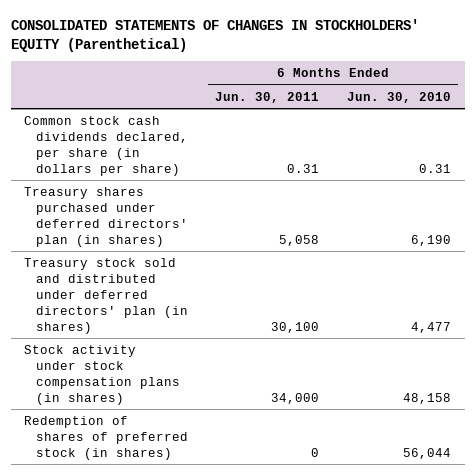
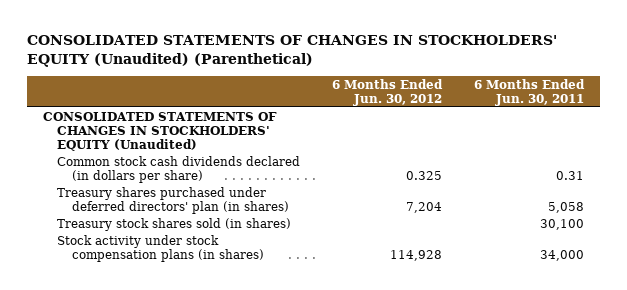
[10,18,419,53] CONSOLIDATED STATEMENTS OF CHANGES IN STOCKHOLDERS' EQUITY (Parenthetical) -> [26,35,557,67] CONSOLIDATED STATEMENTS OF CHANGES IN STOCKHOLDERS' EQUITY (Unaudited) (Parenthetical)
[346,91,451,103] Jun. 30, 2010 -> none
none -> [332,78,444,106] 6 Months Ended Jun. 30, 2012
none -> [42,111,277,151] CONSOLIDATED STATEMENTS OF CHANGES IN STOCKHOLDERS' EQUITY (Unaudited)
[24,115,188,176] Common stock cash dividends declared, per share (in dollars per share) -> [57,155,301,183] Common stock cash dividends declared (in dollars per share)
[24,257,188,334] Treasury stock sold and distributed under deferred directors' plan (in shares) -> none
none -> [57,217,292,231] Treasury stock shares sold (in shares)
[24,415,188,460] Redemption of shares of preferred stock (in shares) -> none

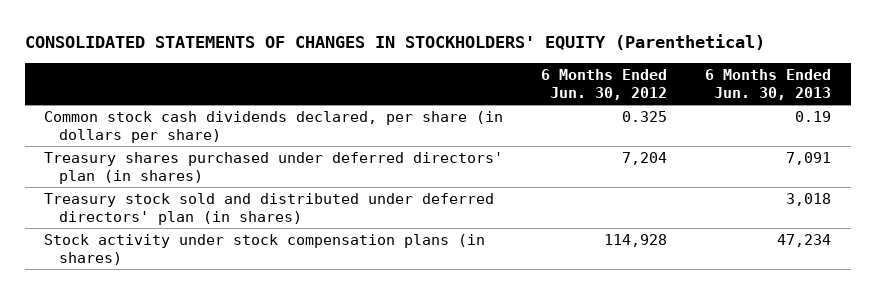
[26,35,557,67] CONSOLIDATED STATEMENTS OF CHANGES IN STOCKHOLDERS' EQUITY (Unaudited) (Parenthetical) -> [24,33,765,50] CONSOLIDATED STATEMENTS OF CHANGES IN STOCKHOLDERS' EQUITY (Parenthetical)
[474,78,586,106] 6 Months Ended Jun. 30, 2011 -> none
none -> [705,68,832,100] 6 Months Ended Jun. 30, 2013
[42,111,277,151] CONSOLIDATED STATEMENTS OF CHANGES IN STOCKHOLDERS' EQUITY (Unaudited) -> none
[57,155,301,183] Common stock cash dividends declared (in dollars per share) -> [43,111,503,144] Common stock cash dividends declared, per share (in dollars per share)
[57,217,292,231] Treasury stock shares sold (in shares) -> none
none -> [43,193,494,226] Treasury stock sold and distributed under deferred directors' plan (in shares)

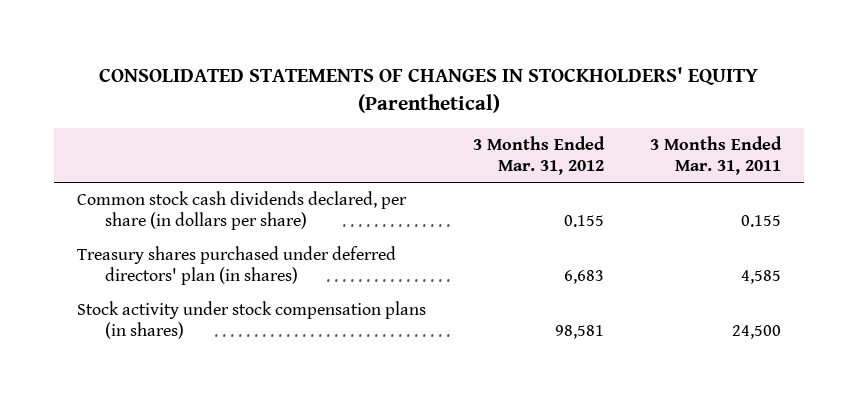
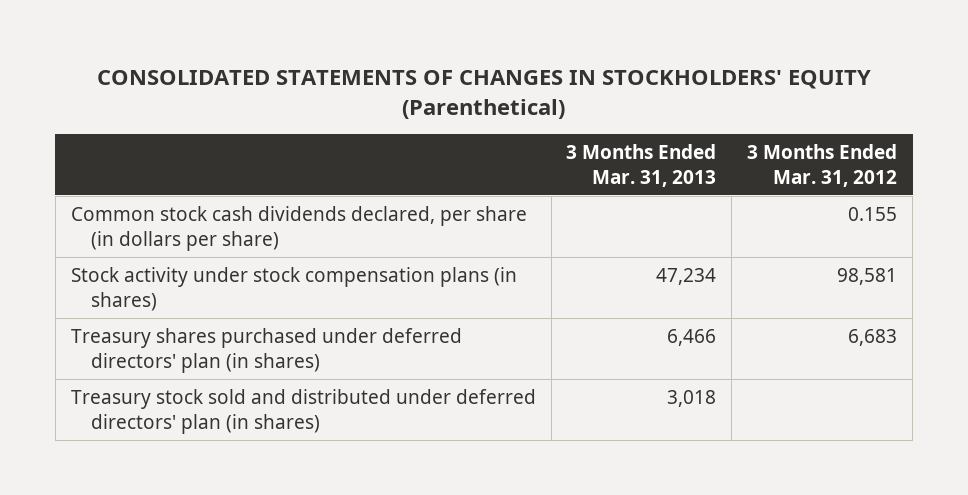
[649,135,782,176] 3 Months Ended Mar. 31, 2011 -> none
none -> [566,144,717,187] 3 Months Ended Mar. 31, 2013
[77,246,397,286] Treasury shares purchased under deferred directors' plan (in shares) -> [70,327,462,373] Treasury shares purchased under deferred directors' plan (in shares)
none -> [70,388,536,434] Treasury stock sold and distributed under deferred directors' plan (in shares)

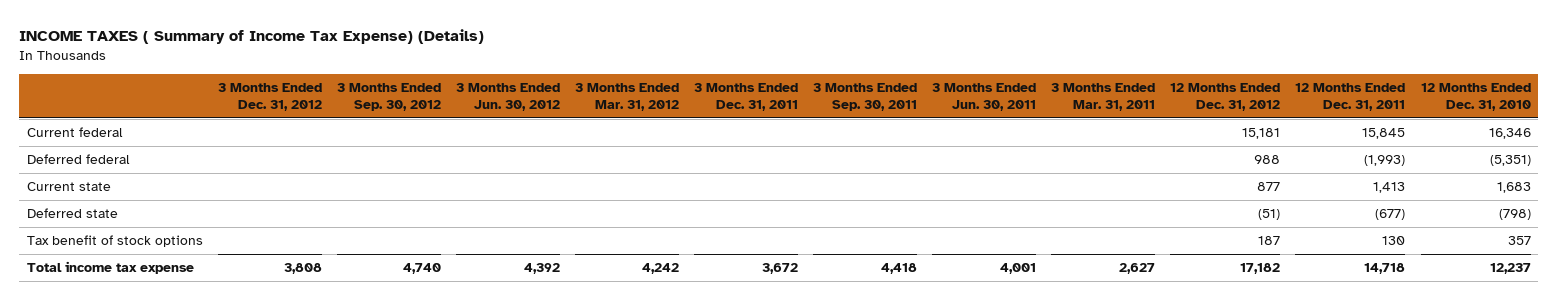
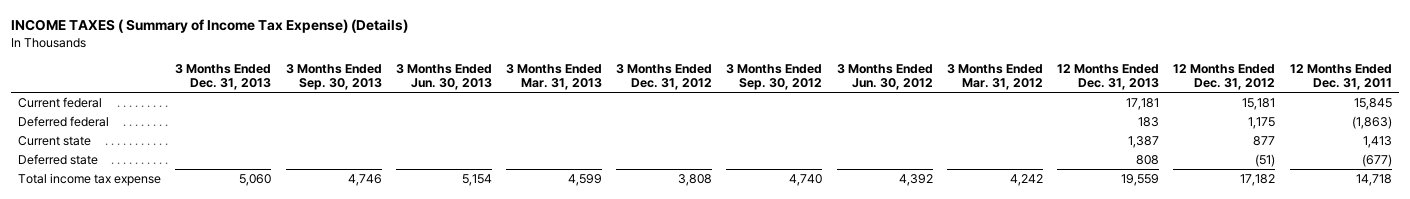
[694,83,799,111] 3 Months Ended Dec. 31, 2011 -> none
[813,83,918,111] 3 Months Ended Sep. 30, 2011 -> none
[932,83,1037,111] 3 Months Ended Jun. 30, 2011 -> none
[1051,83,1156,111] 3 Months Ended Mar. 31, 2011 -> none
[1420,83,1531,111] 12 Months Ended Dec. 31, 2010 -> none
none -> [175,63,272,91] 3 Months Ended Dec. 31, 2013
none -> [285,63,382,91] 3 Months Ended Sep. 30, 2013
none -> [395,63,492,91] 3 Months Ended Jun. 30, 2013
none -> [505,63,602,91] 3 Months Ended Mar. 31, 2013
none -> [1057,63,1160,91] 12 Months Ended Dec. 31, 2013
[1254,155,1281,165] 988 -> [1248,116,1276,129] 1,175
[1364,155,1406,167] (1,993) -> [1351,115,1392,129] (1,863)
[26,235,203,248] Tax benefit of stock options -> none

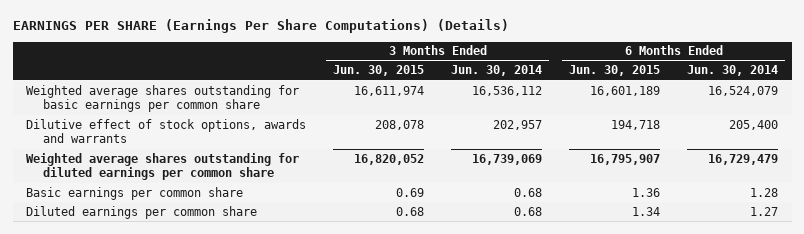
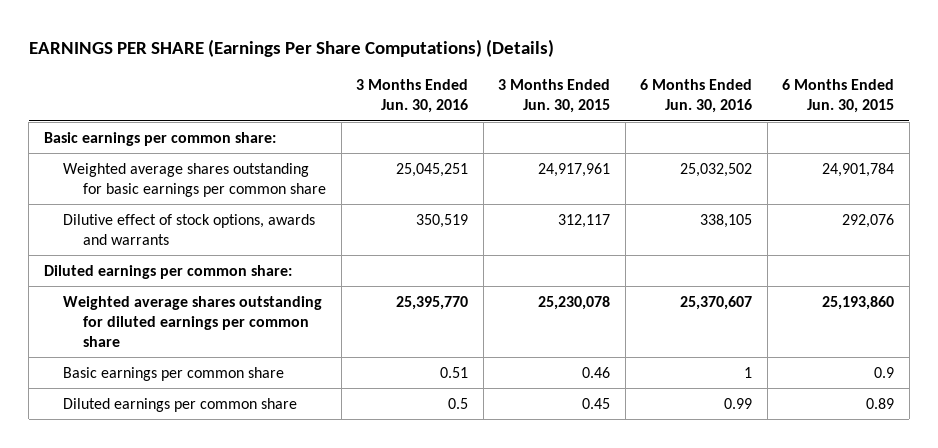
[451,65,543,77] Jun. 30, 2014 -> none
[687,65,779,77] Jun. 30, 2014 -> none
none -> [356,79,469,114] 3 Months Ended Jun. 30, 2016
none -> [640,79,753,114] 6 Months Ended Jun. 30, 2016
none -> [43,131,276,146] Basic earnings per common share:
[354,85,425,96] 16,611,974 -> [538,162,611,177] 24,917,961
[590,85,661,96] 16,601,189 -> [822,162,895,177] 24,901,784
[375,119,425,130] 208,078 -> [558,213,611,228] 312,117
[611,119,661,130] 194,718 -> [842,213,895,228] 292,076
none -> [43,264,292,279] Diluted earnings per common share:
[354,153,425,165] 16,820,052 -> [538,295,611,310] 25,230,078
[590,153,661,165] 16,795,907 -> [822,295,895,310] 25,193,860
[396,187,425,197] 0.69 -> [582,366,611,378] 0.46
[632,187,661,197] 1.36 -> [874,366,895,378] 0.9
[396,206,425,216] 0.68 -> [582,397,611,409] 0.45
[632,206,661,216] 1.34 -> [866,397,895,409] 0.89

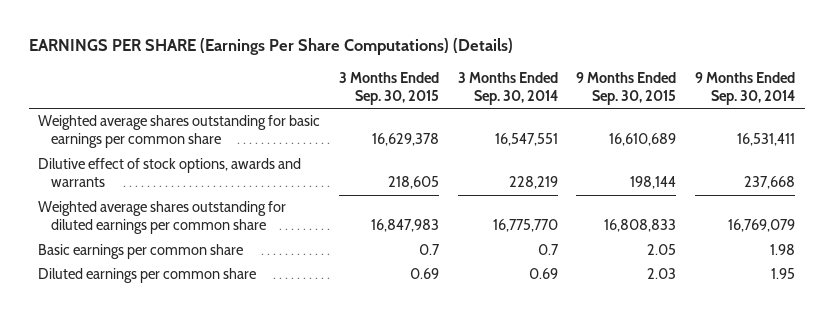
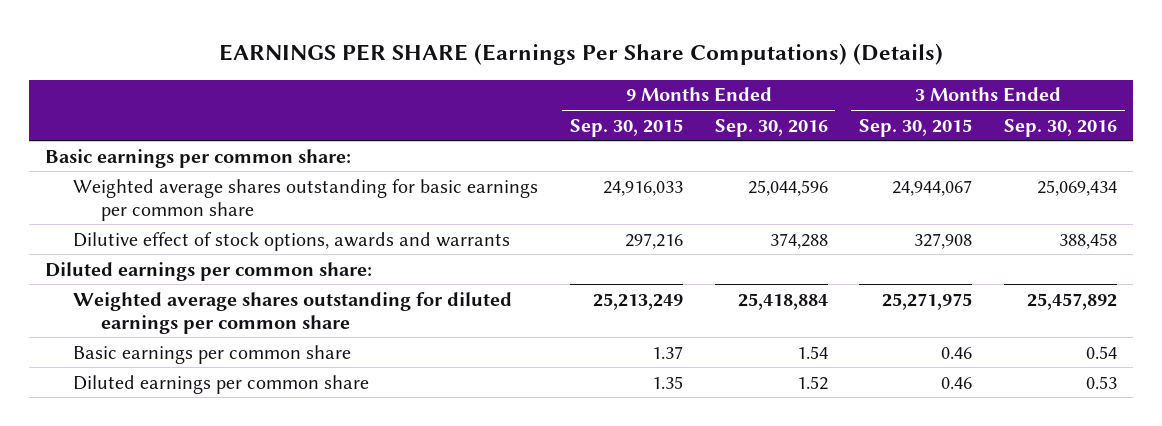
[457,71,558,106] 3 Months Ended Sep. 30, 2014 -> none
[695,71,796,106] 9 Months Ended Sep. 30, 2014 -> none
none -> [714,118,828,137] Sep. 30, 2016
none -> [1003,118,1117,137] Sep. 30, 2016
none -> [44,148,351,168] Basic earnings per common share:
[371,133,439,147] 16,629,378 -> [892,179,973,196] 24,944,067
[609,133,677,147] 16,610,689 -> [602,180,683,196] 24,916,033
[387,176,439,190] 218,605 -> [914,232,973,249] 327,908
[630,176,677,190] 198,144 -> [624,232,683,249] 297,216
none -> [44,261,372,281] Diluted earnings per common share:
[370,219,439,233] 16,847,983 -> [882,292,973,310] 25,271,975
[604,219,677,233] 16,808,833 -> [592,292,683,310] 25,213,249
[418,244,440,256] 0.7 -> [941,346,973,359] 0.46
[647,244,677,256] 2.05 -> [651,345,683,359] 1.37
[409,268,439,280] 0.69 -> [941,376,973,389] 0.46
[647,268,677,280] 2.03 -> [651,375,683,389] 1.35

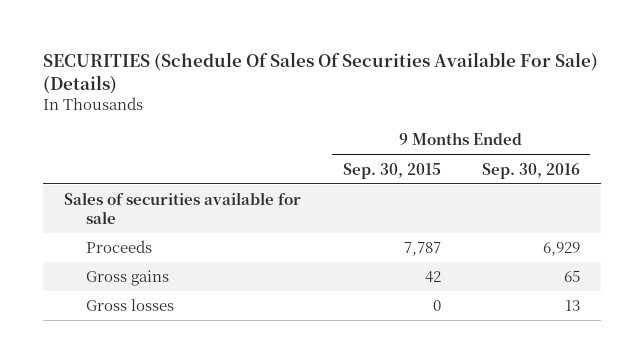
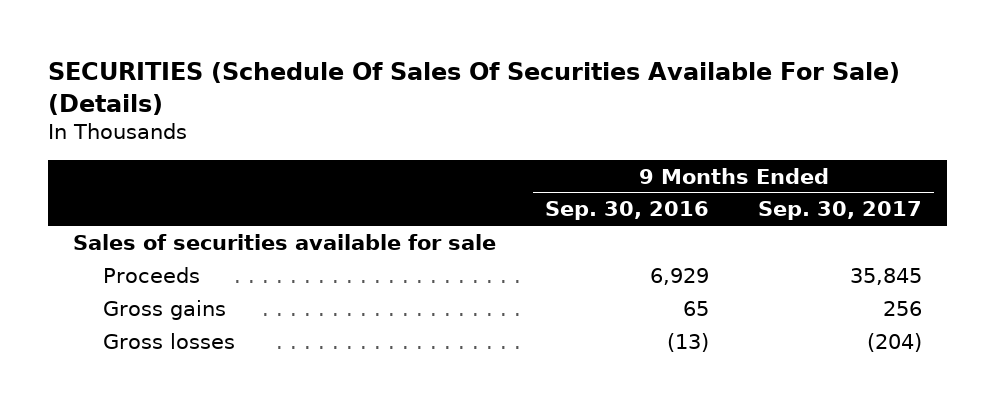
[342,162,441,179] Sep. 30, 2015 -> none
none -> [758,201,923,221] Sep. 30, 2017
[565,300,581,312] 13 -> [667,332,710,352] (13)

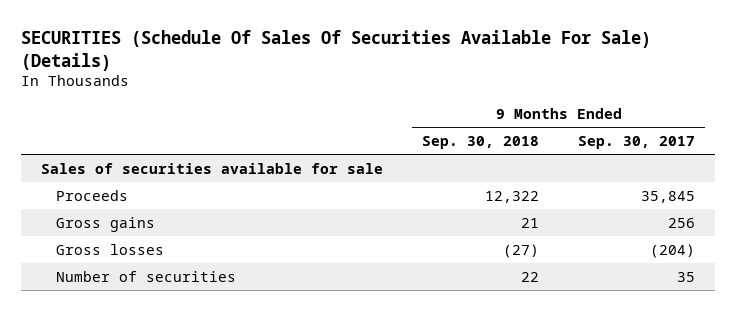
[545,201,710,221] Sep. 30, 2016 -> none
none -> [422,136,540,150] Sep. 30, 2018
none -> [56,270,237,282] Number of securities

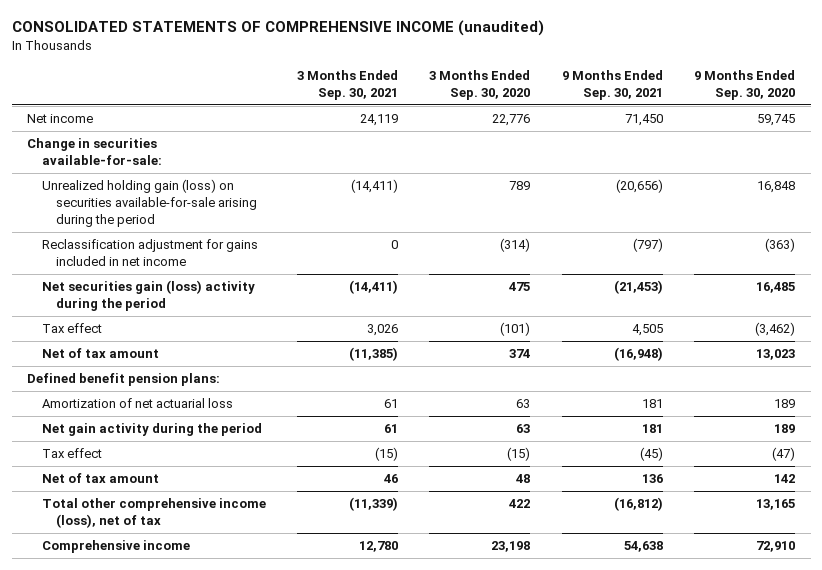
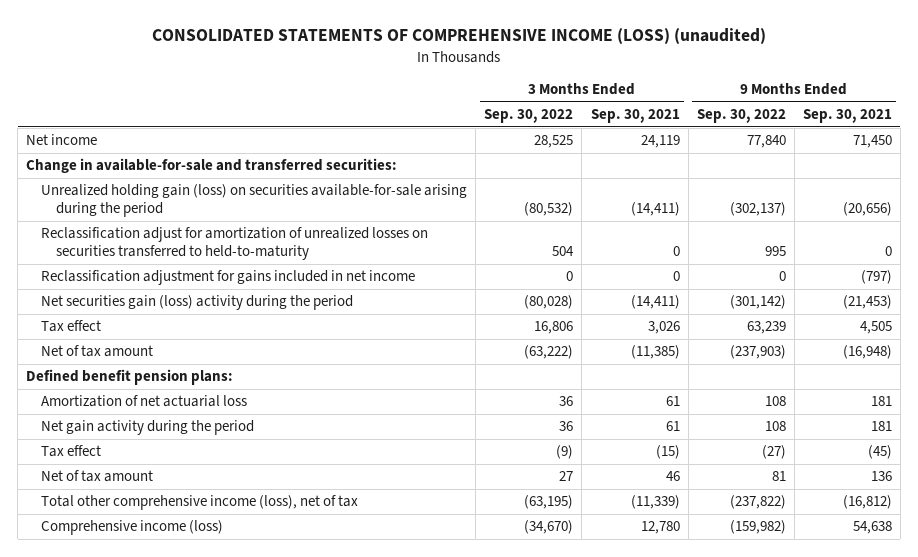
[11,20,544,37] CONSOLIDATED STATEMENTS OF COMPREHENSIVE INCOME (unaudited) -> [151,28,766,45] CONSOLIDATED STATEMENTS OF COMPREHENSIVE INCOME (LOSS) (unaudited)
[429,69,531,100] 3 Months Ended Sep. 30, 2020 -> none
[693,69,795,100] 9 Months Ended Sep. 30, 2020 -> none
none -> [484,109,574,124] Sep. 30, 2022
none -> [696,109,786,124] Sep. 30, 2022
[27,138,162,166] Change in securities available-for-sale: -> [26,158,398,174] Change in available-for-sale and transferred securities:
none -> [41,227,429,261] Reclassification adjust for amortization of unrealized losses on securities transferred to held-to-maturity
[41,540,190,554] Comprehensive income -> [41,520,224,536] Comprehensive income (loss)

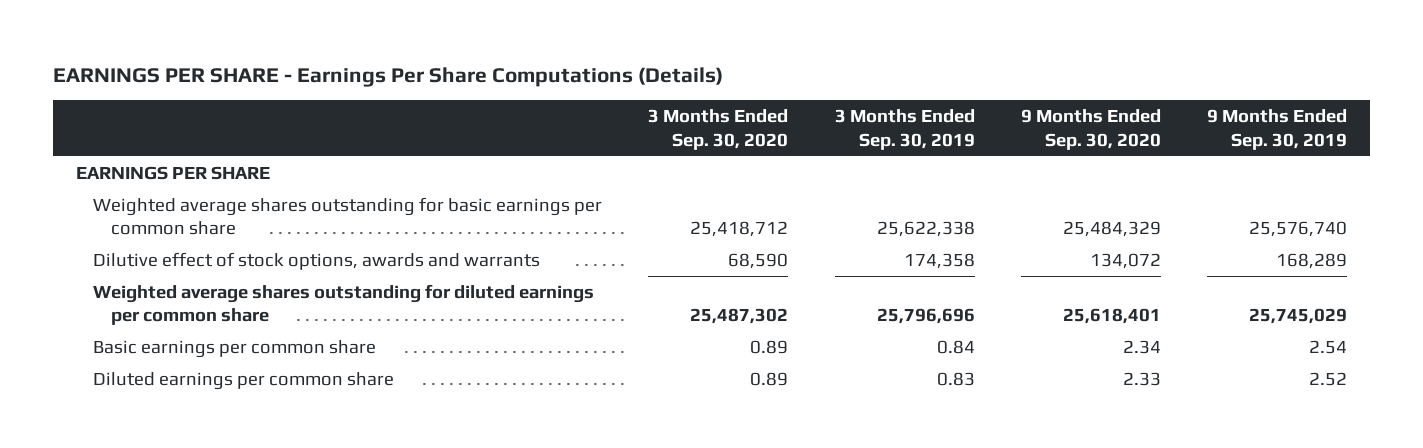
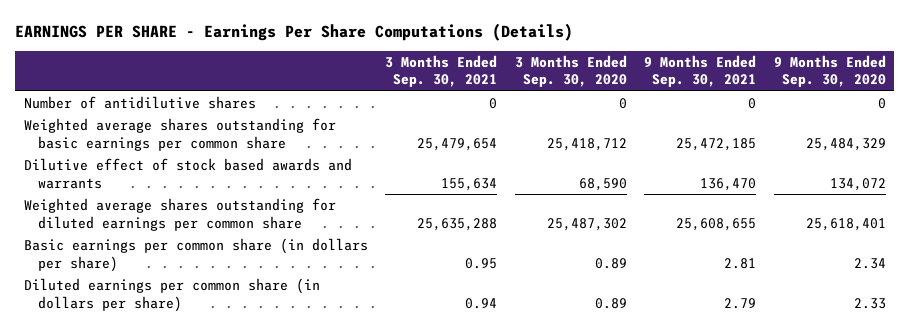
[834,108,975,150] 3 Months Ended Sep. 30, 2019 -> none
[1206,108,1347,150] 9 Months Ended Sep. 30, 2019 -> none
none -> [385,54,498,88] 3 Months Ended Sep. 30, 2021
none -> [644,54,757,88] 9 Months Ended Sep. 30, 2021
[76,165,271,180] EARNINGS PER SHARE -> none
none -> [24,96,257,110] Number of antidilutive shares
[93,251,541,270] Dilutive effect of stock options, awards and warrants -> [24,158,353,189] Dilutive effect of stock based awards and warrants
[93,339,377,358] Basic earnings per common share -> [24,238,369,272] Basic earnings per common share (in dollars per share)
[93,371,395,390] Diluted earnings per common share -> [24,278,321,312] Diluted earnings per common share (in dollars per share)

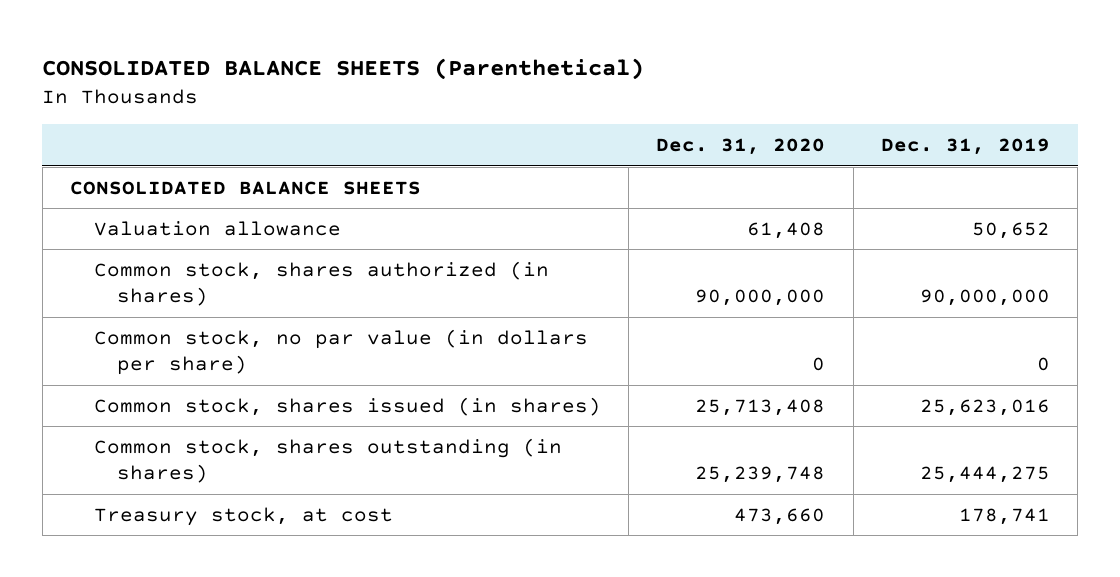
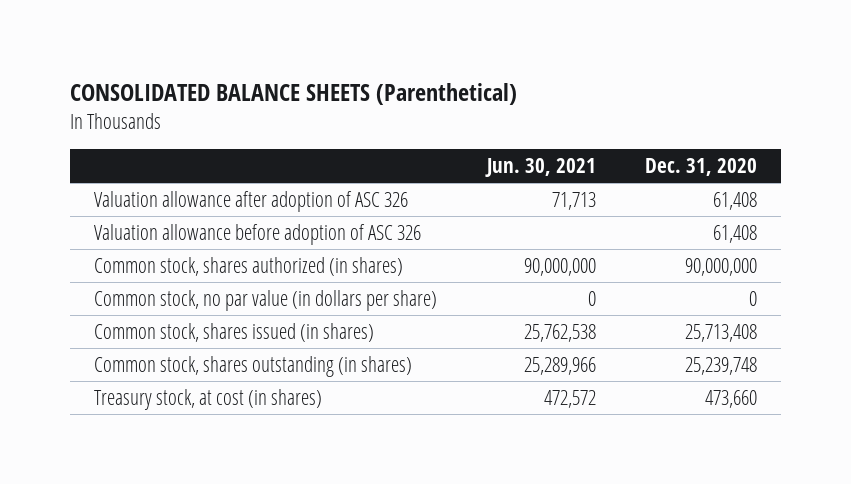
[880,138,1050,156] Dec. 31, 2019 -> none
none -> [484,157,596,177] Jun. 30, 2021
[70,180,422,195] CONSOLIDATED BALANCE SHEETS -> none
none -> [94,190,409,212] Valuation allowance after adoption of ASC 326
[93,220,341,236] Valuation allowance -> [94,223,422,245] Valuation allowance before adoption of ASC 326
[93,506,393,526] Treasury stock, at cost -> [94,388,323,410] Treasury stock, at cost (in shares)

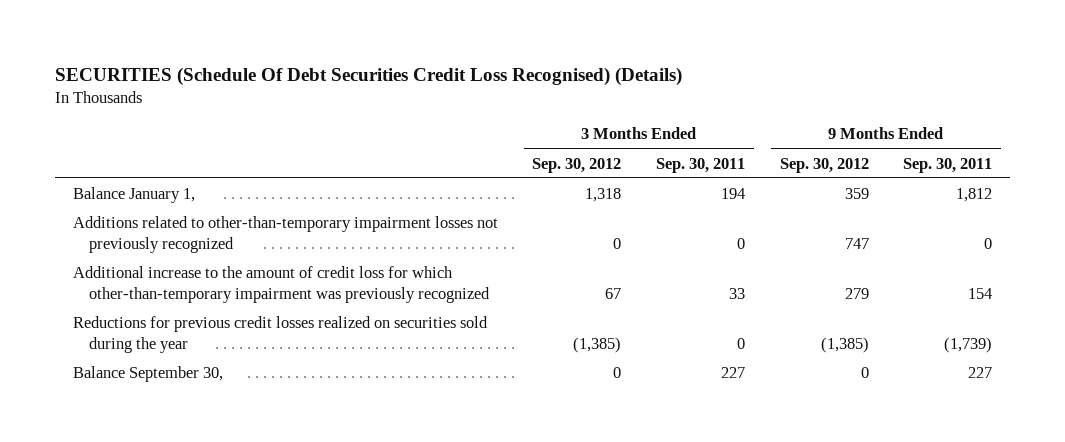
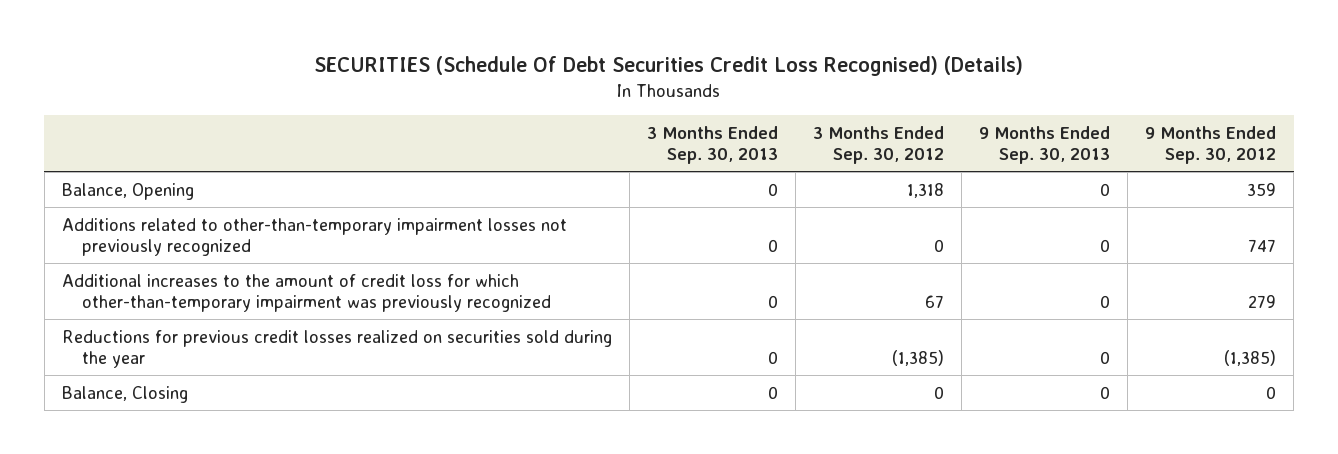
[656,157,746,173] Sep. 30, 2011 -> none
[903,157,993,173] Sep. 30, 2011 -> none
none -> [646,125,778,164] 3 Months Ended Sep. 30, 2013
none -> [978,125,1110,164] 9 Months Ended Sep. 30, 2013
[72,186,195,203] Balance January 1, -> [61,182,194,200] Balance, Opening
[72,265,491,303] Additional increase to the amount of credit loss for which other-than-temporary impairment was previously recognized -> [61,273,552,312] Additional increases to the amount of credit loss for which other-than-temporary impairment was previously recognized
[72,365,223,382] Balance September 30, -> [61,385,188,403] Balance, Closing

